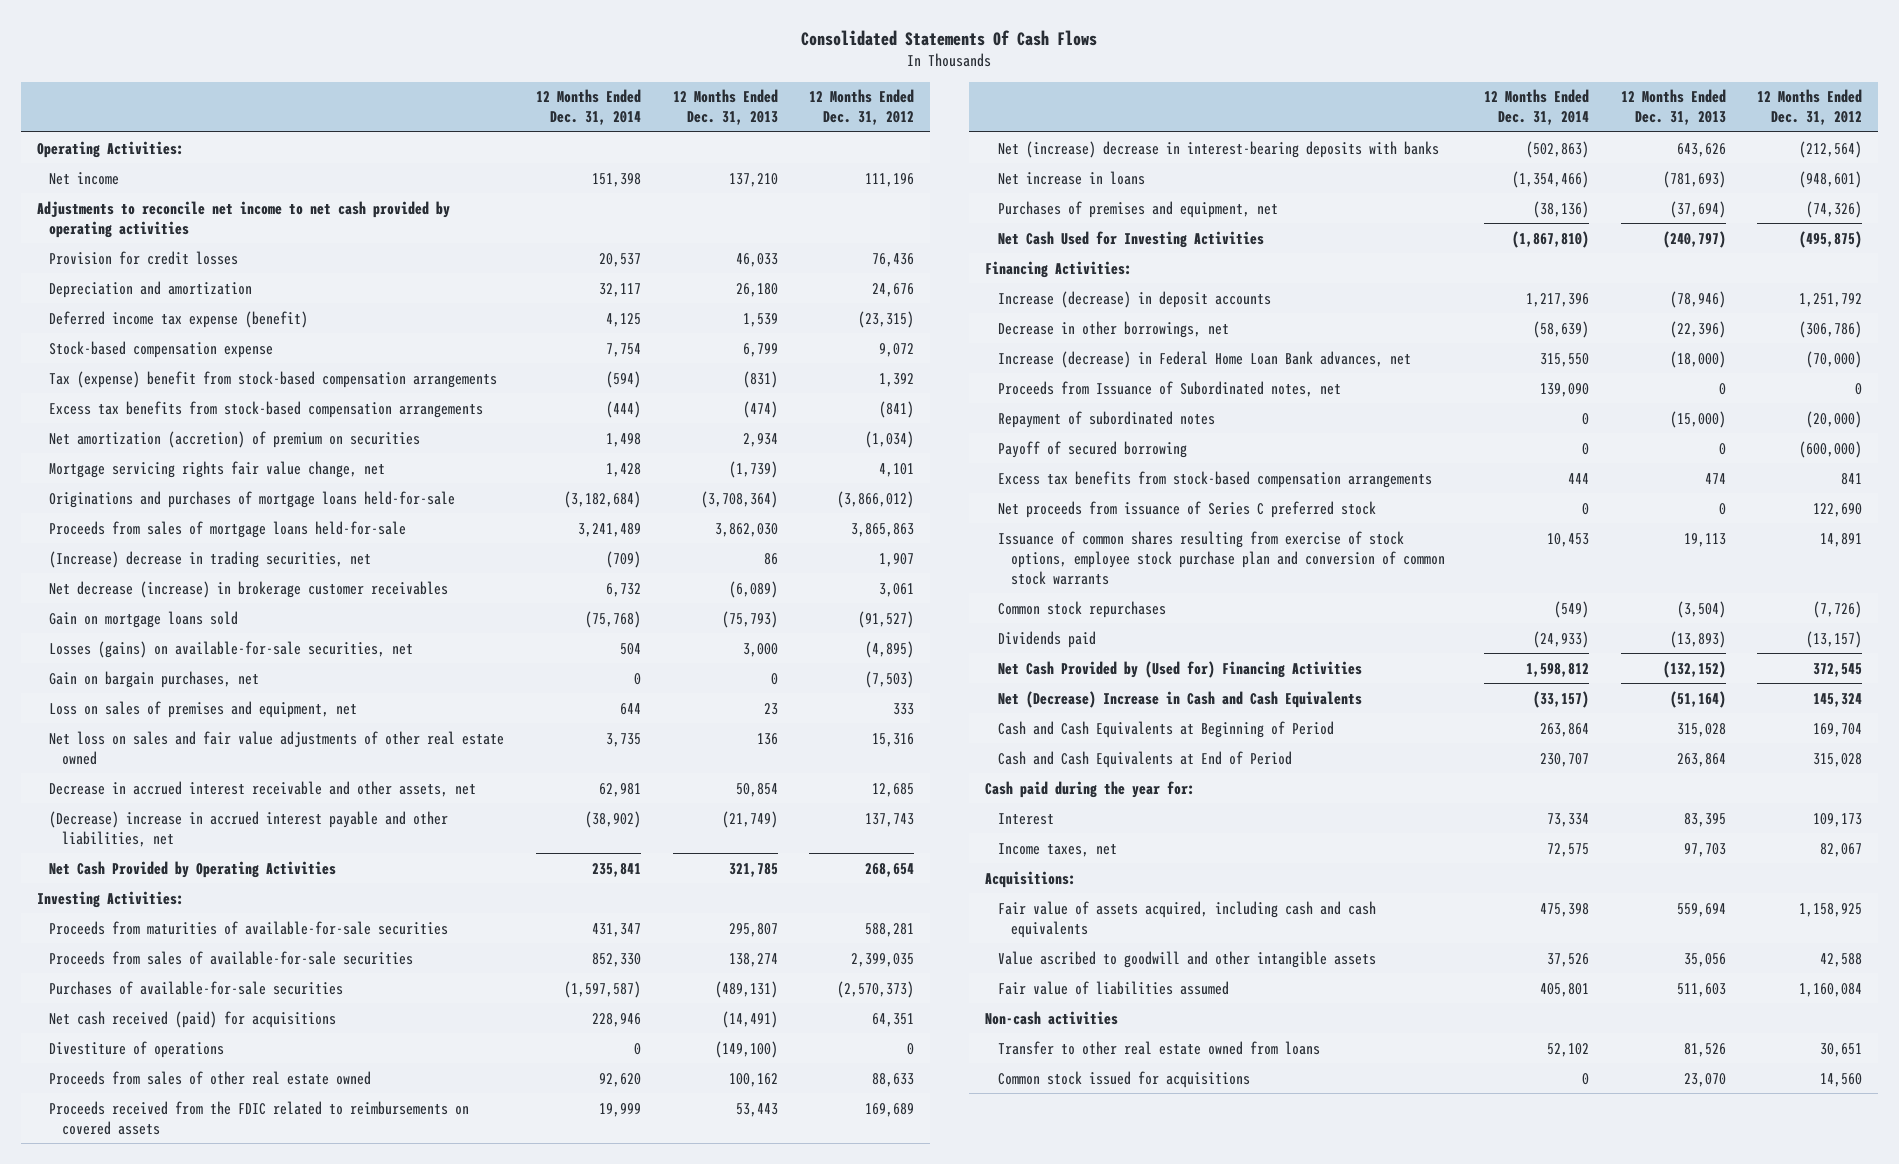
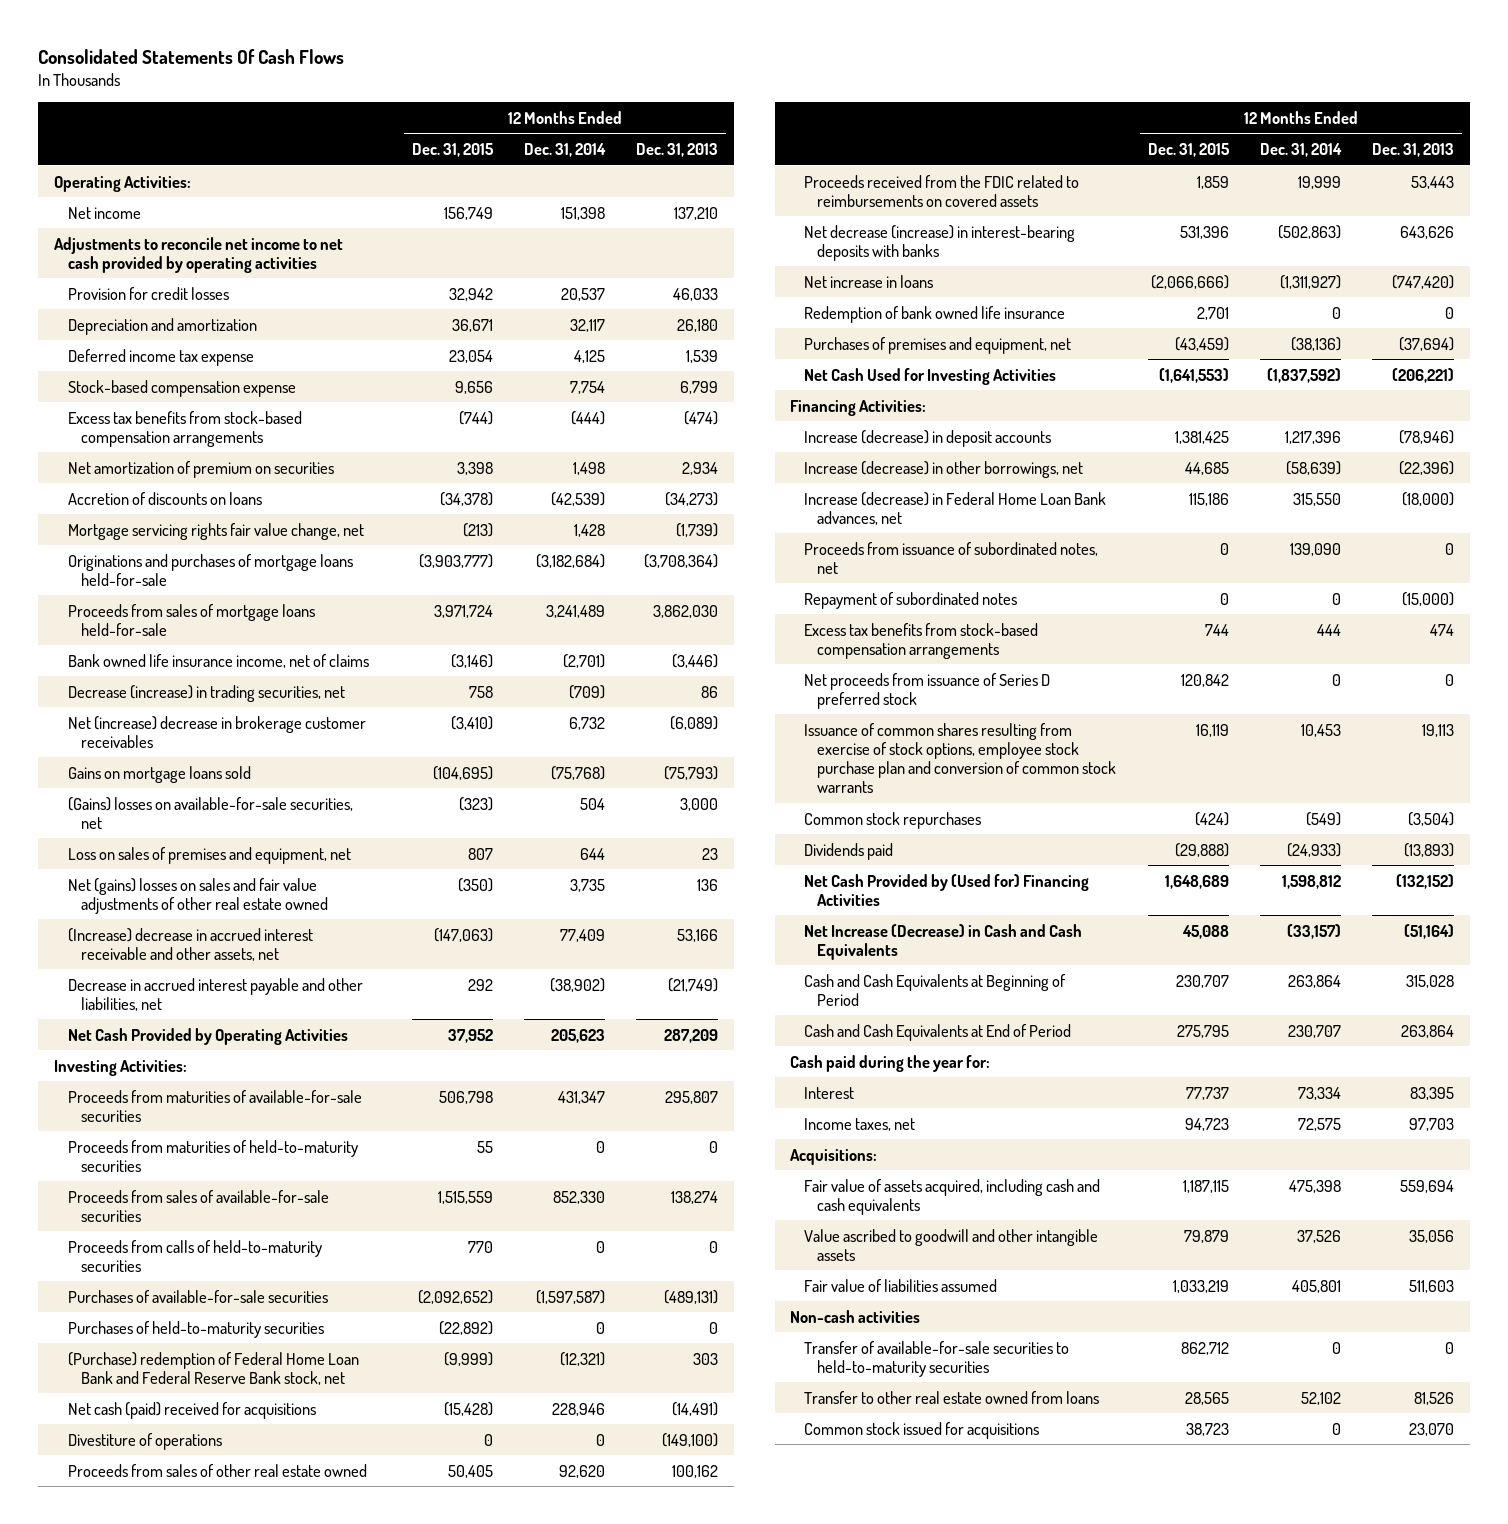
[809,89,915,126] 12 Months Ended Dec. 31, 2012 -> none
none -> [411,143,494,158] Dec. 31, 2015
[49,310,309,328] Deferred income tax expense (benefit) -> [67,348,254,366] Deferred income tax expense
[49,370,498,388] Tax (expense) benefit from stock-based compensation arrangements -> none
[49,430,421,448] Net amortization (accretion) of premium on securities -> [67,460,334,478] Net amortization of premium on securities
none -> [67,491,262,505] Accretion of discounts on loans
[49,670,260,688] Gain on bargain purchases, net -> none
none -> [67,653,369,668] Bank owned life insurance income, net of claims
[49,550,372,568] (Increase) decrease in trading securities, net -> [67,684,345,702] Decrease (increase) in trading securities, net
[49,580,449,598] Net decrease (increase) in brokerage customer receivables -> [67,715,366,748] Net (increase) decrease in brokerage customer receivables
[49,610,239,628] Gain on mortgage loans sold -> [67,765,251,783] Gains on mortgage loans sold
[49,640,414,658] Losses (gains) on available-for-sale securities, net -> [67,796,353,829] (Gains) losses on available-for-sale securities, net
[49,730,505,765] Net loss on sales and fair value adjustments of other real estate owned -> [67,877,329,914] Net (gains) losses on sales and fair value adjustments of other real estate owned
[49,780,477,797] Decrease in accrued interest receivable and other assets, net -> [67,927,313,961] (Increase) decrease in accrued interest receivable and other assets, net
[599,782,642,797] 62,981 -> [559,928,605,942] 77,409
[735,782,778,797] 50,854 -> [676,928,718,942] 53,166
[49,810,449,847] (Decrease) increase in accrued interest payable and other liabilities, net -> [67,977,363,1011] Decrease in accrued interest payable and other liabilities, net
[592,862,642,877] 235,841 -> [550,1028,605,1043] 205,623
[728,862,778,877] 321,785 -> [663,1028,718,1043] 287,209
none -> [67,1139,358,1172] Proceeds from maturities of held-to-maturity securities
none -> [67,1239,322,1272] Proceeds from calls of held-to-maturity securities
none -> [67,1320,324,1338] Purchases of held-to-maturity securities
none -> [67,1351,359,1385] (Purchase) redemption of Federal Home Loan Bank and Federal Reserve Bank stock, net
[49,1010,337,1028] Net cash received (paid) for acquisitions -> [67,1401,316,1419] Net cash (paid) received for acquisitions
[997,140,1439,158] Net (increase) decrease in interest-bearing deposits with banks -> [803,224,1075,261] Net decrease (increase) in interest-bearing deposits with banks
[1512,170,1590,188] (1,354,466) -> [1279,274,1341,289] (1,311,927)
[1662,170,1726,188] (781,693) -> [1392,274,1455,289] (747,420)
none -> [803,305,1065,323] Redemption of bank owned life insurance
[1512,230,1590,248] (1,867,810) -> [1266,367,1341,383] (1,837,592)
[1662,230,1726,248] (240,797) -> [1392,367,1455,383] (206,221)
[997,320,1229,338] Decrease in other borrowings, net -> [803,460,1083,478] Increase (decrease) in other borrowings, net
[997,380,1341,397] Proceeds from Issuance of Subordinated notes, net -> [803,541,1098,574] Proceeds from issuance of subordinated notes, net
[997,440,1187,458] Payoff of secured borrowing -> none
[997,500,1376,518] Net proceeds from issuance of Series C preferred stock -> [803,672,1050,709] Net proceeds from issuance of Series D preferred stock
[997,690,1362,708] Net (Decrease) Increase in Cash and Cash Equivalents -> [803,923,1082,960] Net Increase (Decrease) in Cash and Cash Equivalents
none -> [803,1340,1069,1377] Transfer of available-for-sale securities to held-to-maturity securities

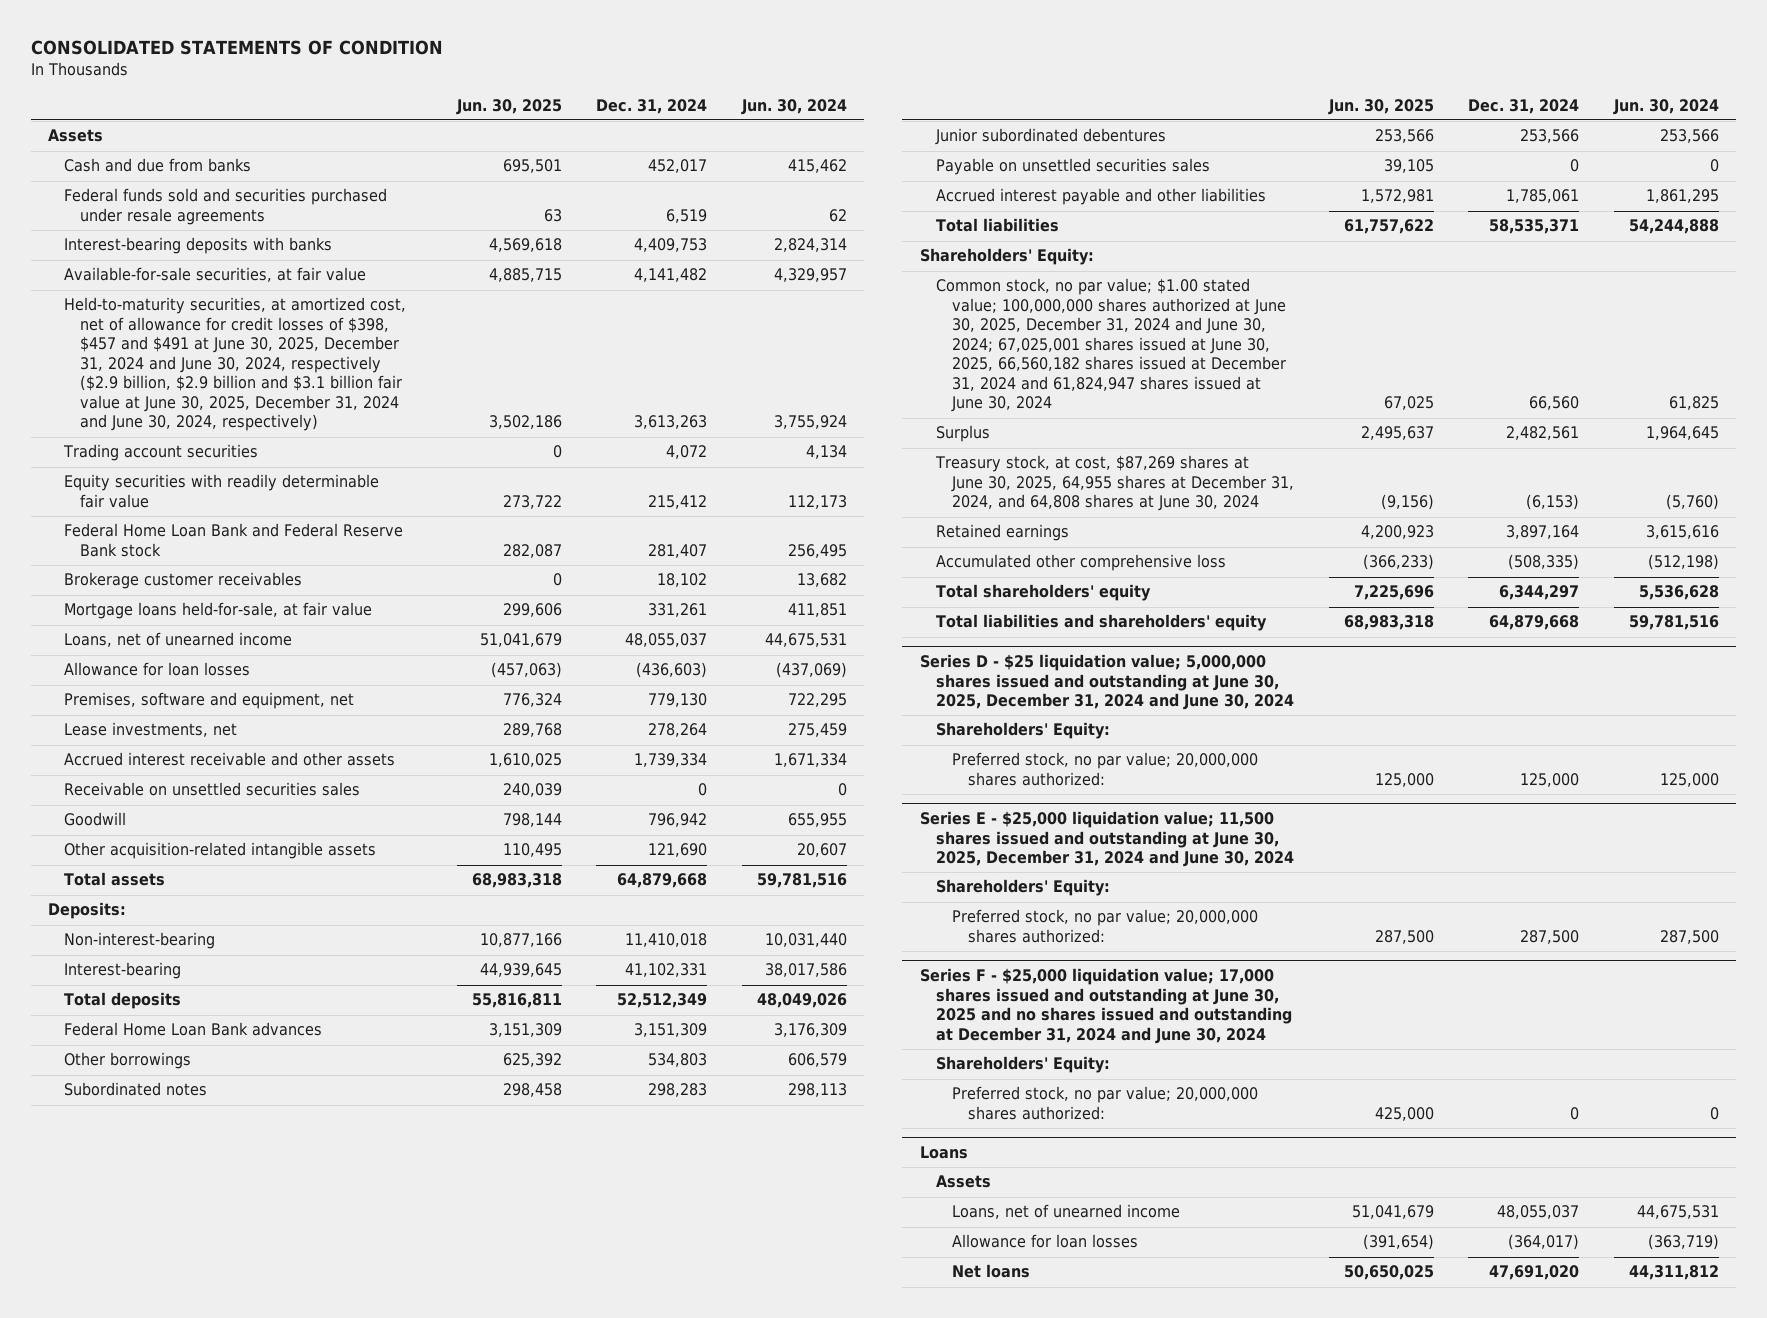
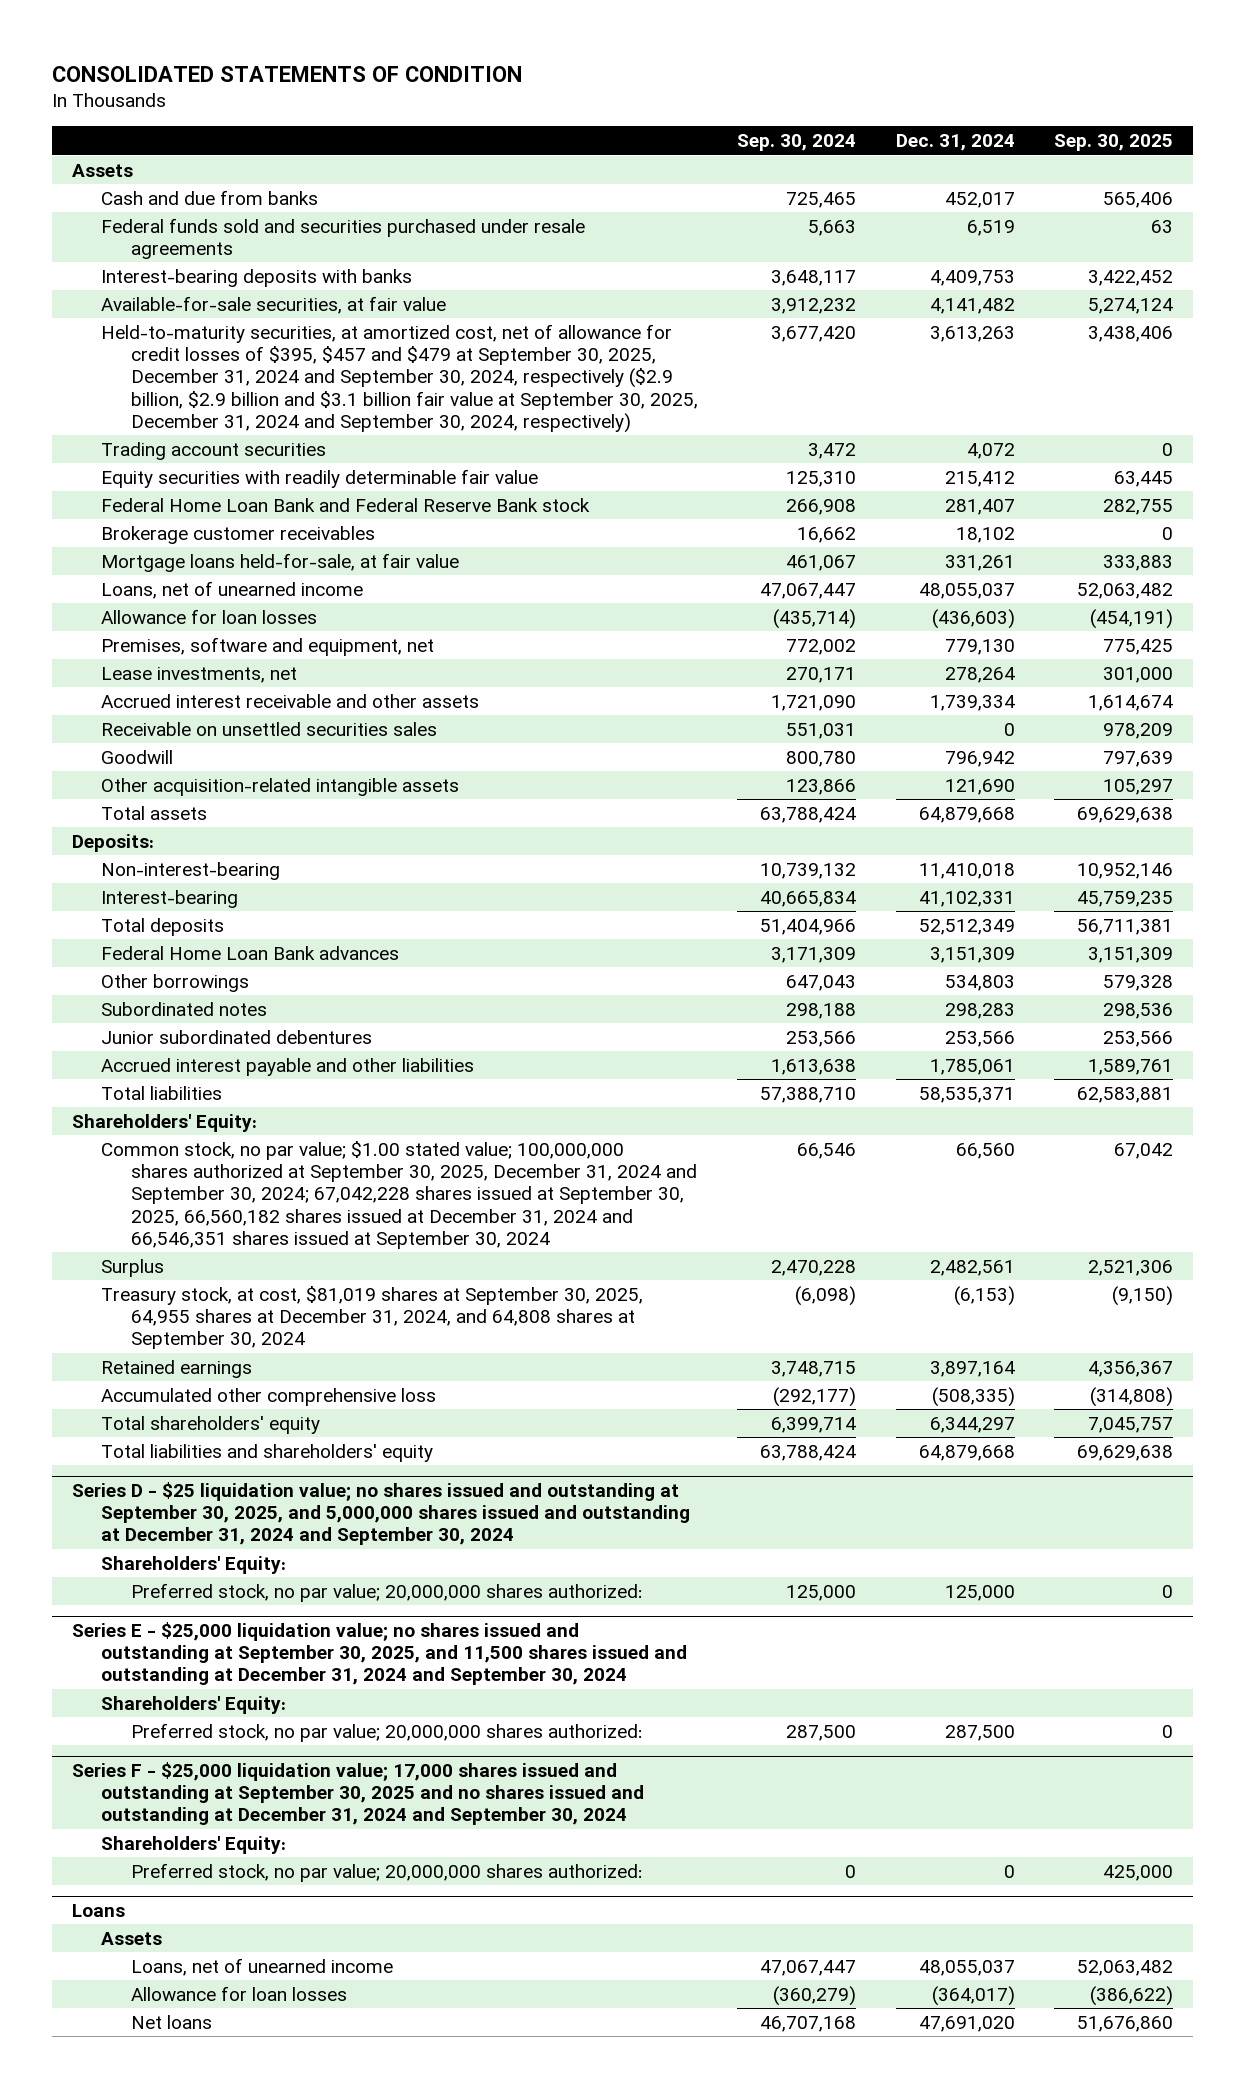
[455,98,562,115] Jun. 30, 2025 -> none
[740,98,847,115] Jun. 30, 2024 -> none
none -> [737,134,857,152] Sep. 30, 2024
none -> [1054,134,1174,152] Sep. 30, 2025
[64,297,407,432] Held-to-maturity securities, at amortized cost, net of allowance for credit losses of $398, $457 and $491 at June 30, 2025, December 31, 2024 and June 30, 2024, respectively ($2.9 billion, $2.9 billion and $3.1 billion fair value at June 30, 2025, December 31, 2024 and June 30, 2024, respectively) -> [101,323,698,433] Held-to-maturity securities, at amortized cost, net of allowance for credit losses of $395, $457 and $479 at September 30, 2025, December 31, 2024 and September 30, 2024, respectively ($2.9 billion, $2.9 billion and $3.1 billion fair value at September 30, 2025, December 31, 2024 and September 30, 2024, respectively)
[935,158,1210,176] Payable on unsettled securities sales -> none
[935,278,1286,413] Common stock, no par value; $1.00 stated value; 100,000,000 shares authorized at June 30, 2025, December 31, 2024 and June 30, 2024; 67,025,001 shares issued at June 30, 2025, 66,560,182 shares issued at December 31, 2024 and 61,824,947 shares issued at June 30, 2024 -> [101,1140,697,1249] Common stock, no par value; $1.00 stated value; 100,000,000 shares authorized at September 30, 2025, December 31, 2024 and September 30, 2024; 67,042,228 shares issued at September 30, 2025, 66,560,182 shares issued at December 31, 2024 and 66,546,351 shares issued at September 30, 2024
[934,455,1294,512] Treasury stock, at cost, $87,269 shares at June 30, 2025, 64,955 shares at December 31, 2024, and 64,808 shares at June 30, 2024 -> [101,1285,644,1350] Treasury stock, at cost, $81,019 shares at September 30, 2025, 64,955 shares at December 31, 2024, and 64,808 shares at September 30, 2024
[919,654,1294,711] Series D - $25 liquidation value; 5,000,000 shares issued and outstanding at June 30, 2025, December 31, 2024 and June 30, 2024 -> [71,1482,691,1546] Series D - $25 liquidation value; no shares issued and outstanding at September 30, 2025, and 5,000,000 shares issued and outstanding at December 31, 2024 and September 30, 2024
[919,811,1294,868] Series E - $25,000 liquidation value; 11,500 shares issued and outstanding at June 30, 2025, December 31, 2024 and June 30, 2024 -> [71,1622,688,1686] Series E - $25,000 liquidation value; no shares issued and outstanding at September 30, 2025, and 11,500 shares issued and outstanding at December 31, 2024 and September 30, 2024
[919,968,1292,1044] Series F - $25,000 liquidation value; 17,000 shares issued and outstanding at June 30, 2025 and no shares issued and outstanding at December 31, 2024 and June 30, 2024 -> [71,1762,645,1826] Series F - $25,000 liquidation value; 17,000 shares issued and outstanding at September 30, 2025 and no shares issued and outstanding at December 31, 2024 and September 30, 2024

